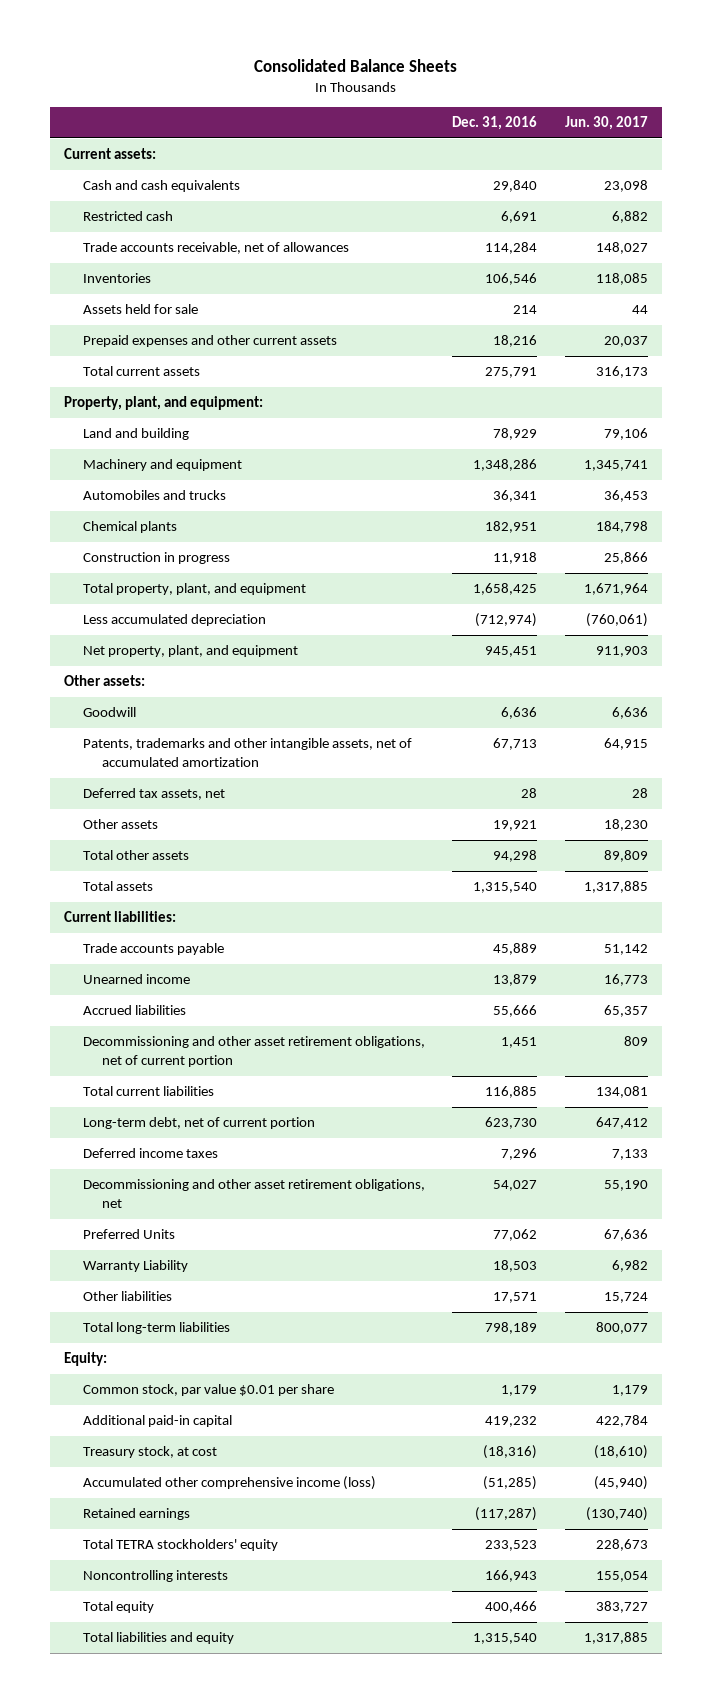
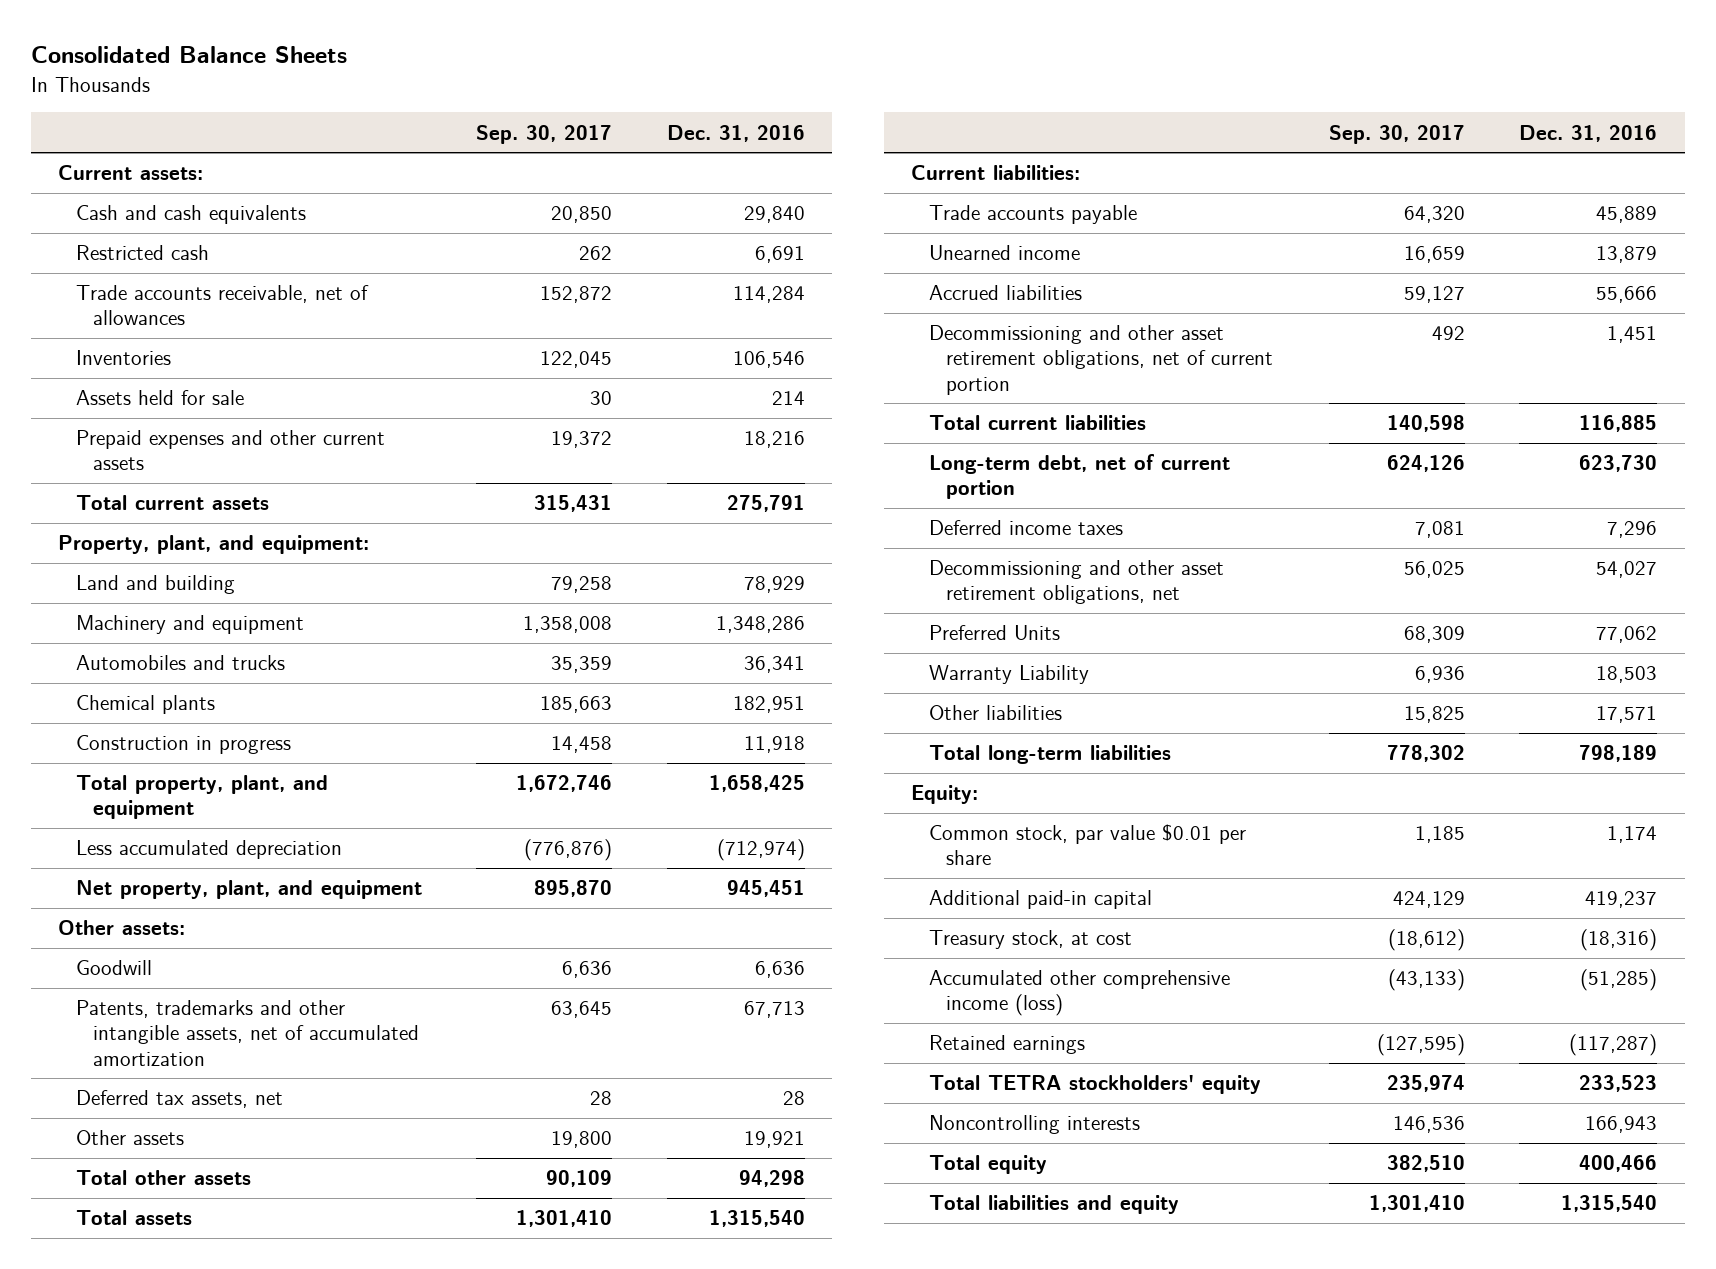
[565,116,649,131] Jun. 30, 2017 -> none
none -> [476,124,613,144] Sep. 30, 2017
[501,1385,538,1397] 1,179 -> [1607,826,1658,844] 1,174
[485,1416,538,1428] 419,232 -> [1585,891,1658,909] 419,237

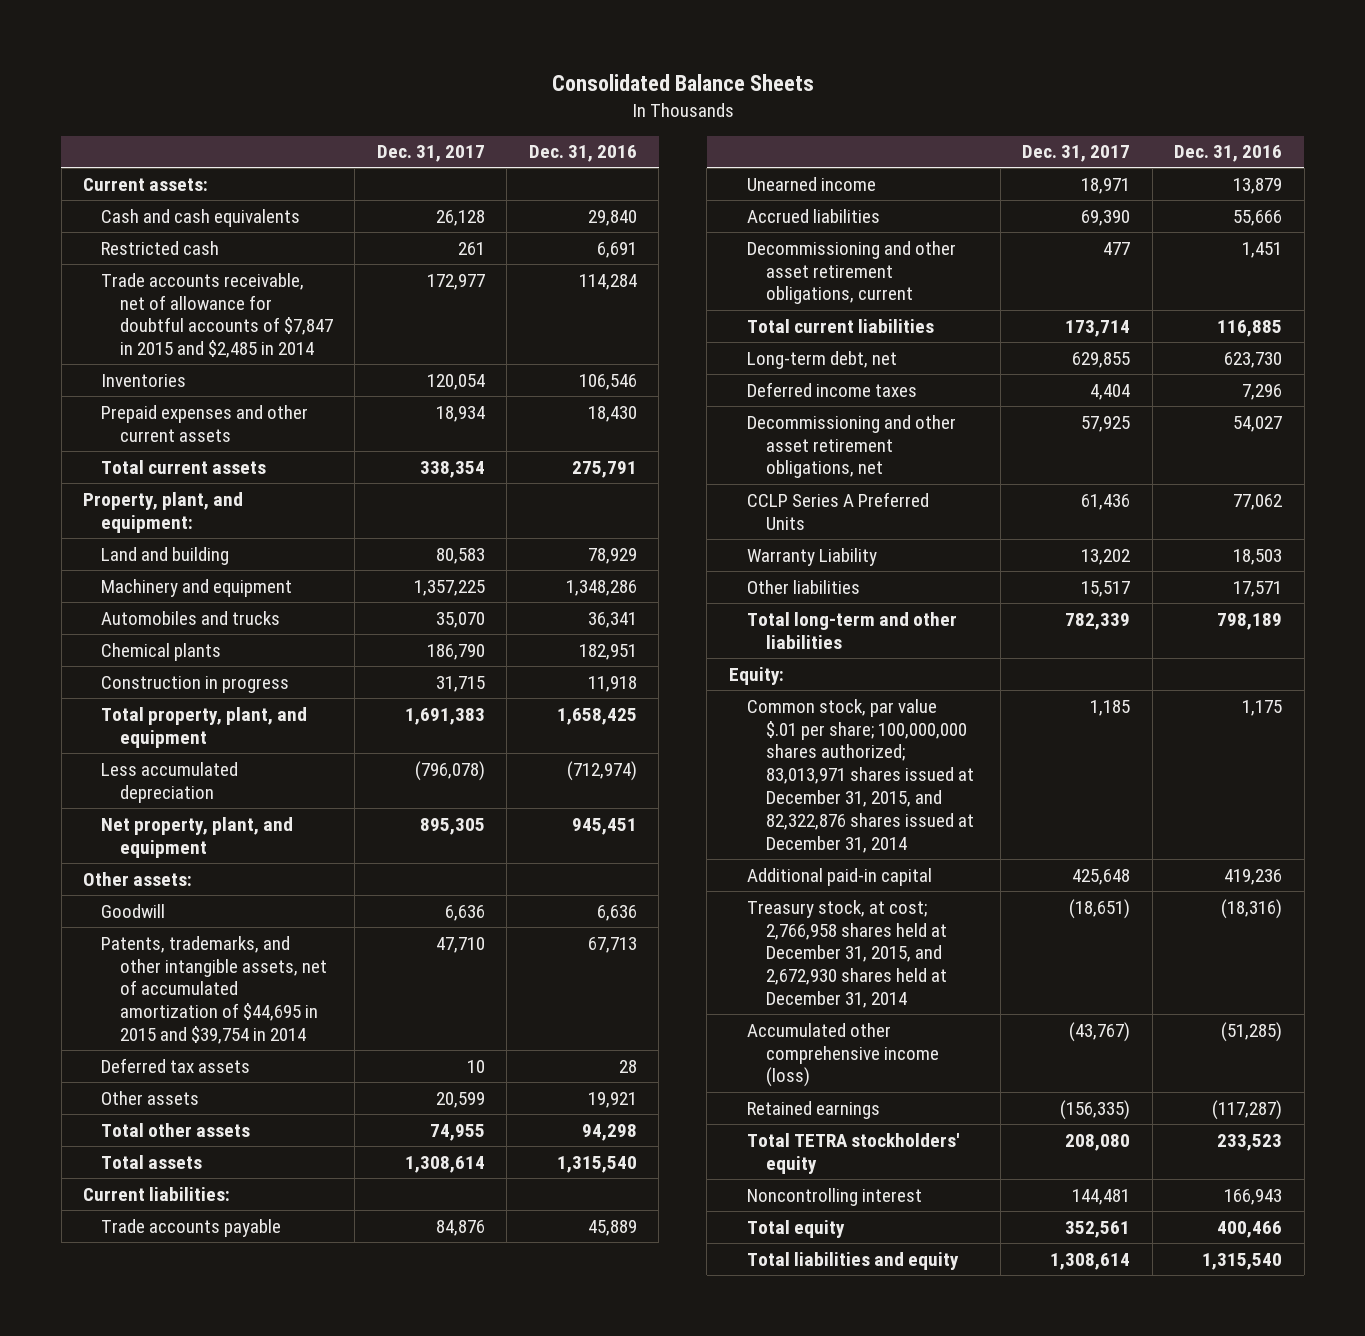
[476,124,613,144] Sep. 30, 2017 -> none
none -> [376,145,485,163] Dec. 31, 2017
[75,285,369,326] Trade accounts receivable, net of allowances -> [101,272,333,359] Trade accounts receivable, net of allowance for doubtful accounts of $7,847 in 2015 and $2,485 in 2014
[75,390,244,406] Assets held for sale -> none
[743,431,805,449] 18,216 -> [587,405,637,422] 18,430
[75,1000,420,1066] Patents, trademarks and other intangible assets, net of accumulated amortization -> [101,935,327,1045] Patents, trademarks, and other intangible assets, net of accumulated amortization of $44,695 in 2015 and $39,754 in 2014
[75,1090,283,1109] Deferred tax assets, net -> [101,1057,251,1073] Deferred tax assets
[928,325,1273,395] Decommissioning and other asset retirement obligations, net of current portion -> [747,240,957,305] Decommissioning and other asset retirement obligations, current
[928,454,1230,500] Long-term debt, net of current portion -> [747,350,898,369] Long-term debt, net
[928,625,1060,641] Preferred Units -> [747,491,930,530] CCLP Series A Preferred Units
[928,745,1171,765] Total long-term liabilities -> [747,611,958,649] Total long-term and other liabilities
[928,824,1246,866] Common stock, par value $0.01 per share -> [747,698,974,854] Common stock, par value $.01 per share; 100,000,000 shares authorized; 83,013,971 shares issued at December 31, 2015, and 82,322,876 shares issued at December 31, 2014
[1607,826,1658,844] 1,174 -> [1242,699,1283,716] 1,175
[1585,891,1658,909] 419,237 -> [1224,868,1283,885] 419,236
[928,930,1132,950] Treasury stock, at cost -> [747,899,947,1009] Treasury stock, at cost; 2,766,958 shares held at December 31, 2015, and 2,672,930 shares held at December 31, 2014
[928,1115,1140,1135] Noncontrolling interests -> [747,1187,923,1206] Noncontrolling interest

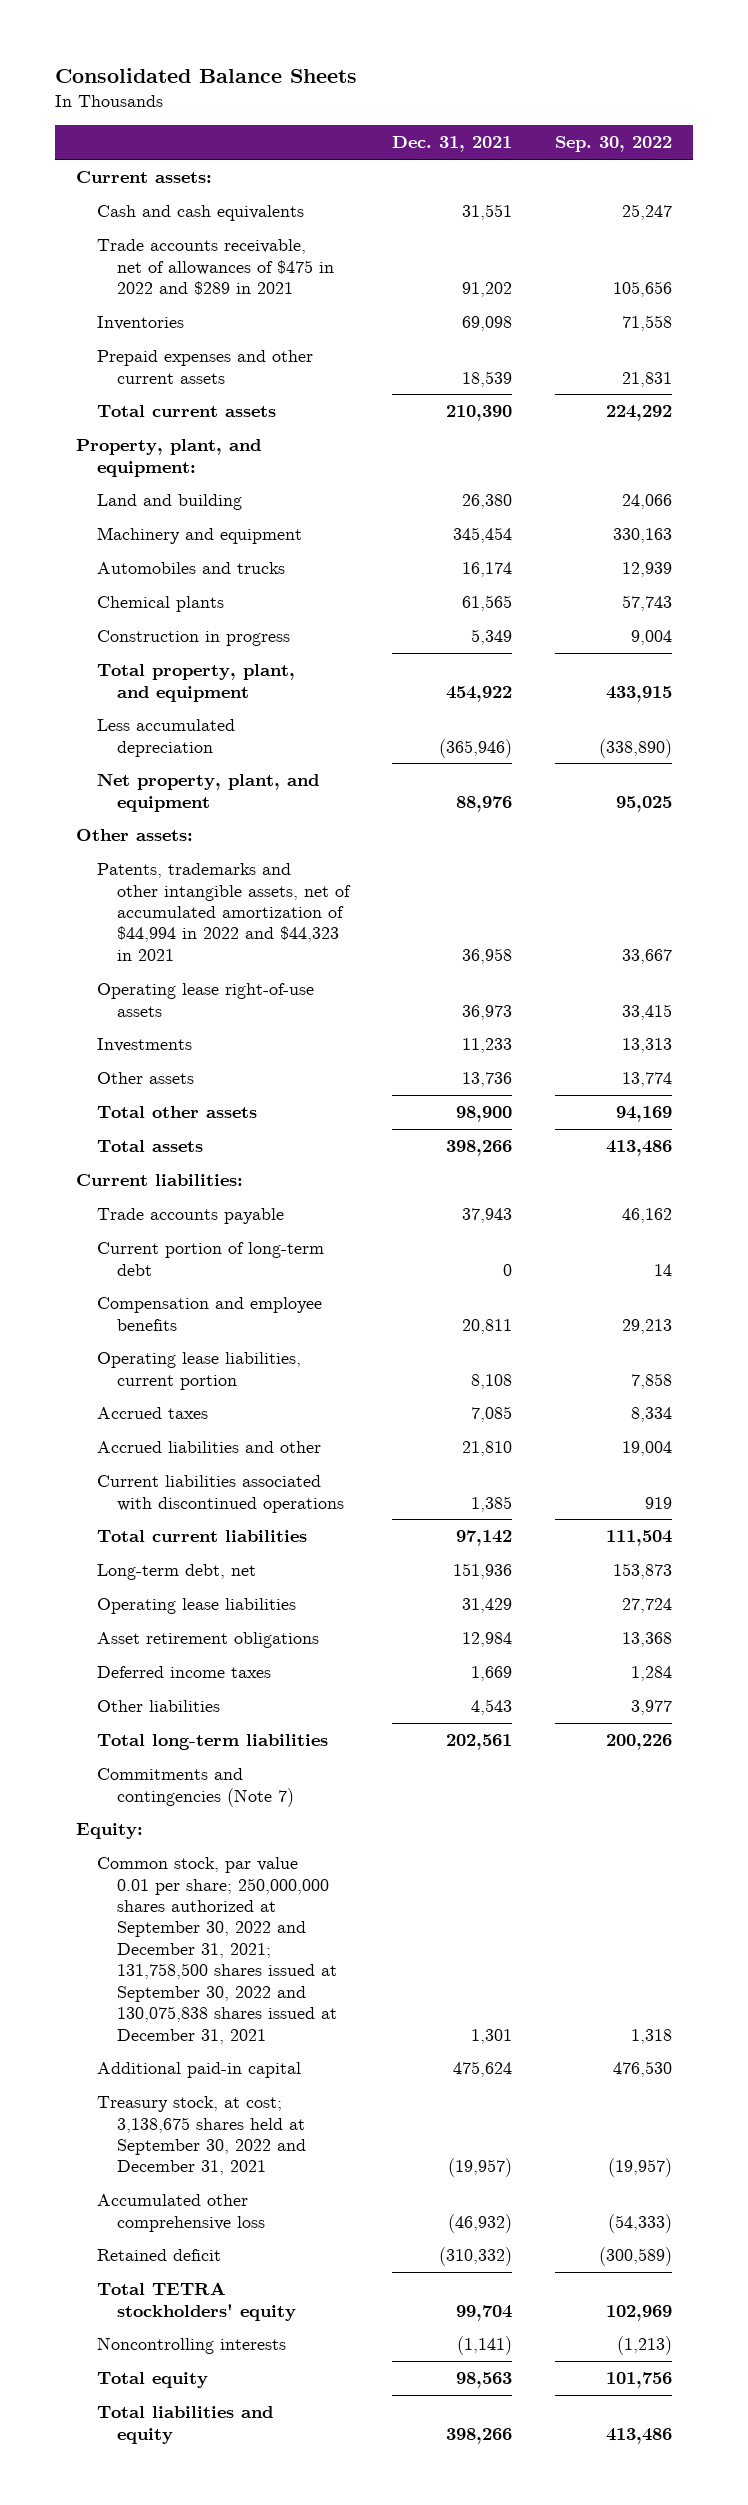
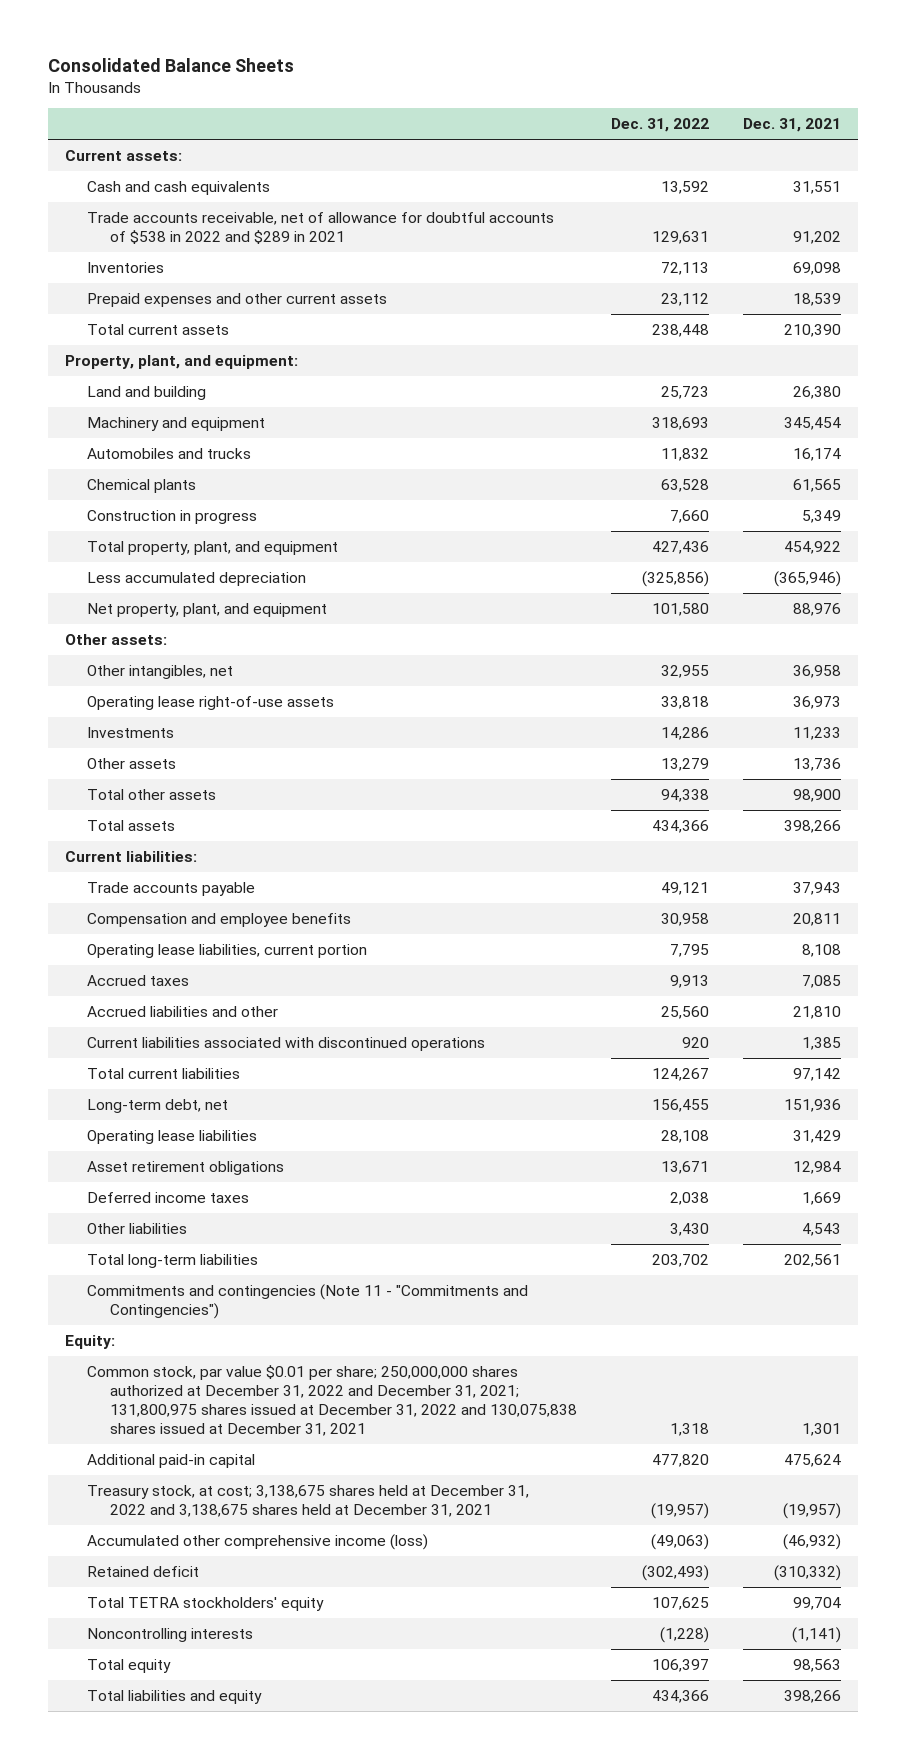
[554,136,672,153] Sep. 30, 2022 -> none
none -> [610,118,709,133] Dec. 31, 2022
[96,239,335,296] Trade accounts receivable, net of allowances of $475 in 2022 and $289 in 2021 -> [87,212,555,244] Trade accounts receivable, net of allowance for doubtful accounts of $538 in 2022 and $289 in 2021
[96,863,352,961] Patents, trademarks and other intangible assets, net of accumulated amortization of $44,994 in 2022 and $44,323 in 2021 -> [87,665,234,680] Other intangibles, net
[96,1242,324,1276] Current portion of long-term debt -> none
[96,1768,295,1807] Commitments and contingencies (Note 7) -> [87,1284,529,1319] Commitments and contingencies (Note 11 - "Commitments and Contingencies")
[96,1857,338,2044] Common stock, par value 0.01 per share; 250,000,000 shares authorized at September 30, 2022 and December 31, 2021; 131,758,500 shares issued at September 30, 2022 and 130,075,838 shares issued at December 31, 2021 -> [87,1365,578,1436] Common stock, par value $0.01 per share; 250,000,000 shares authorized at December 31, 2022 and December 31, 2021; 131,800,975 shares issued at December 31, 2022 and 130,075,838 shares issued at December 31, 2021
[96,2096,307,2176] Treasury stock, at cost; 3,138,675 shares held at September 30, 2022 and December 31, 2021 -> [87,1485,530,1517] Treasury stock, at cost; 3,138,675 shares held at December 31, 2022 and 3,138,675 shares held at December 31, 2021
[96,2194,266,2232] Accumulated other comprehensive loss -> [87,1534,429,1551] Accumulated other comprehensive income (loss)

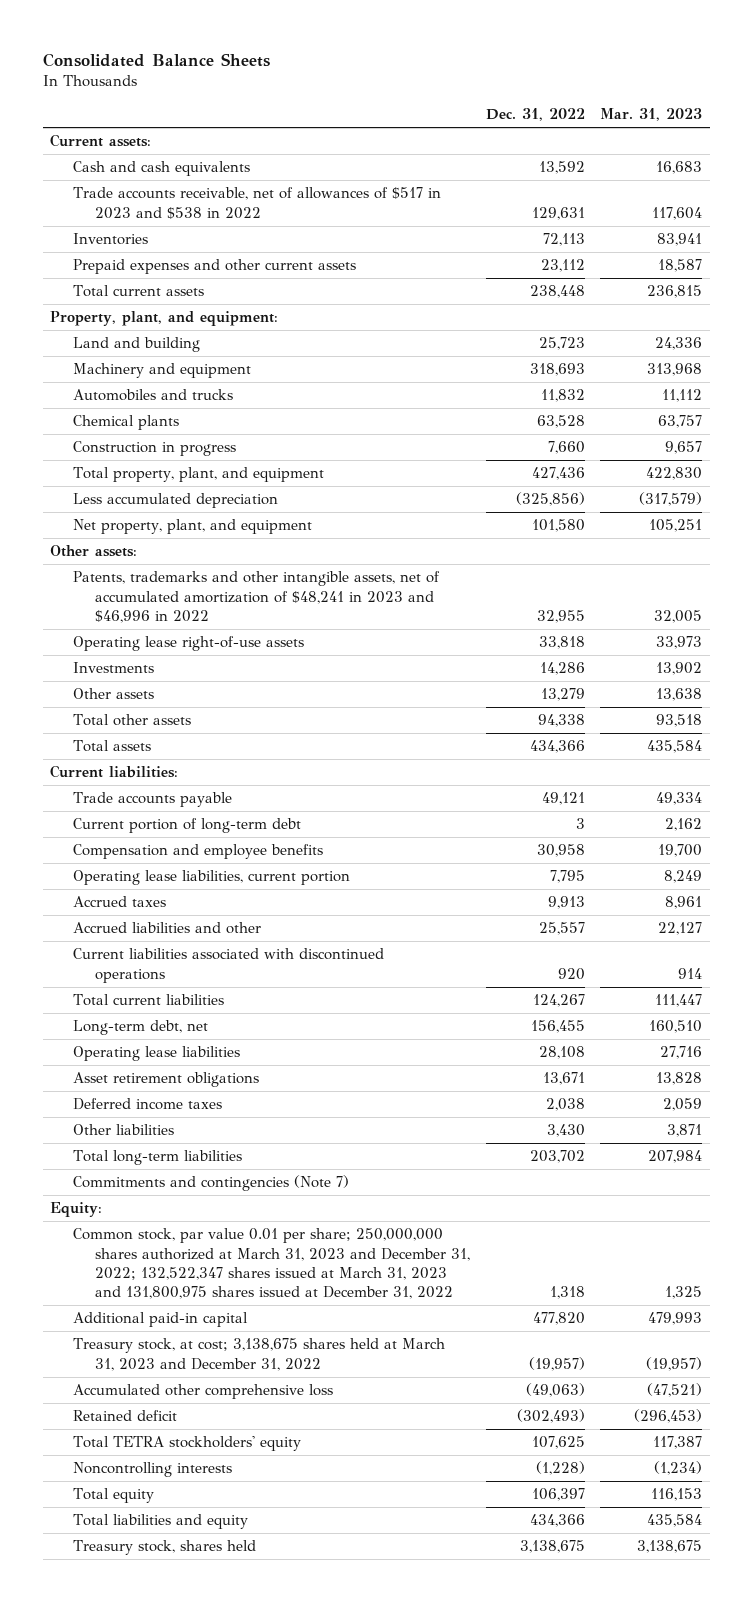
[742,118,841,133] Dec. 31, 2021 -> none
none -> [600,107,703,121] Mar. 31, 2023
[87,212,555,244] Trade accounts receivable, net of allowance for doubtful accounts of $538 in 2022 and $289 in 2021 -> [72,187,441,219] Trade accounts receivable, net of allowances of $517 in 2023 and $538 in 2022
[87,665,234,680] Other intangibles, net -> [72,571,440,623] Patents, trademarks and other intangible assets, net of accumulated amortization of $48,241 in 2023 and $46,996 in 2022
none -> [72,818,301,834] Current portion of long-term debt
[660,1006,709,1020] 25,560 -> [538,922,585,936] 25,557
[87,1284,529,1319] Commitments and contingencies (Note 11 - "Commitments and Contingencies") -> [72,1175,349,1192] Commitments and contingencies (Note 7)
[87,1365,578,1436] Common stock, par value $0.01 per share; 250,000,000 shares authorized at December 31, 2022 and December 31, 2021; 131,800,975 shares issued at December 31, 2022 and 130,075,838 shares issued at December 31, 2021 -> [72,1228,470,1300] Common stock, par value 0.01 per share; 250,000,000 shares authorized at March 31, 2023 and December 31, 2022; 132,522,347 shares issued at March 31, 2023 and 131,800,975 shares issued at December 31, 2022
[87,1485,530,1517] Treasury stock, at cost; 3,138,675 shares held at December 31, 2022 and 3,138,675 shares held at December 31, 2021 -> [72,1338,445,1371] Treasury stock, at cost; 3,138,675 shares held at March 31, 2023 and December 31, 2022
[87,1534,429,1551] Accumulated other comprehensive income (loss) -> [72,1384,333,1400] Accumulated other comprehensive loss
none -> [72,1540,256,1556] Treasury stock, shares held

